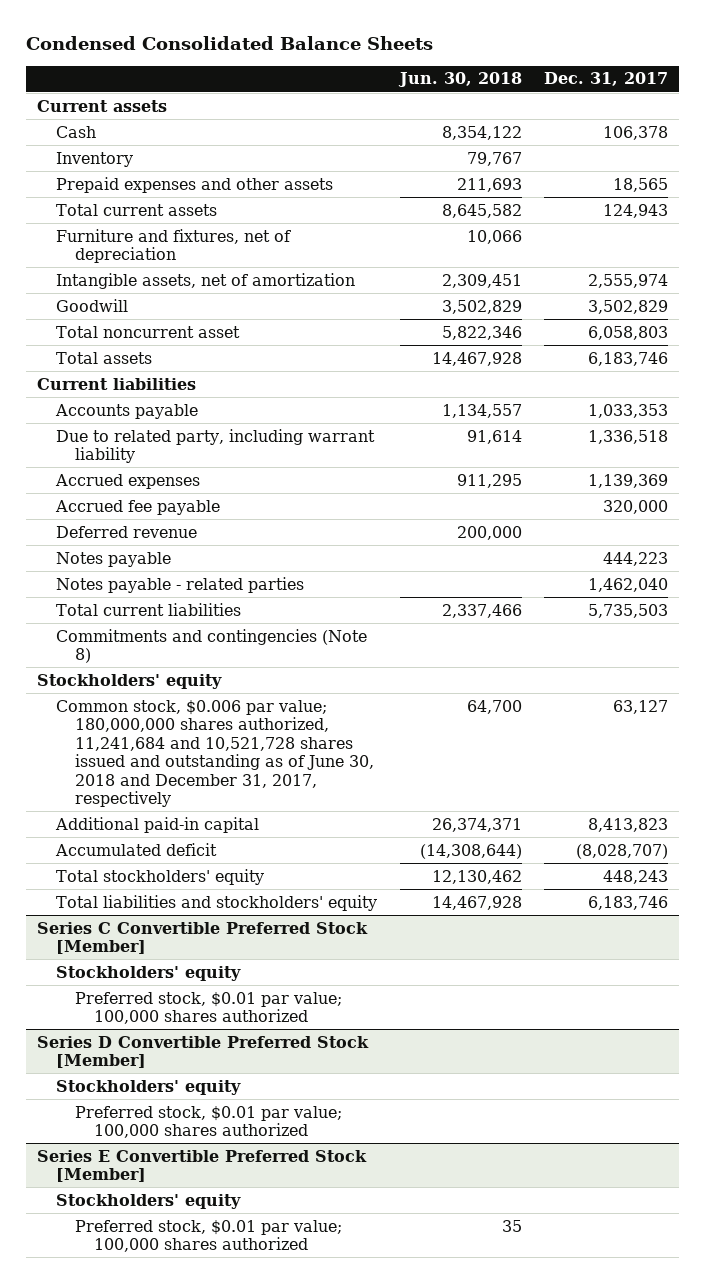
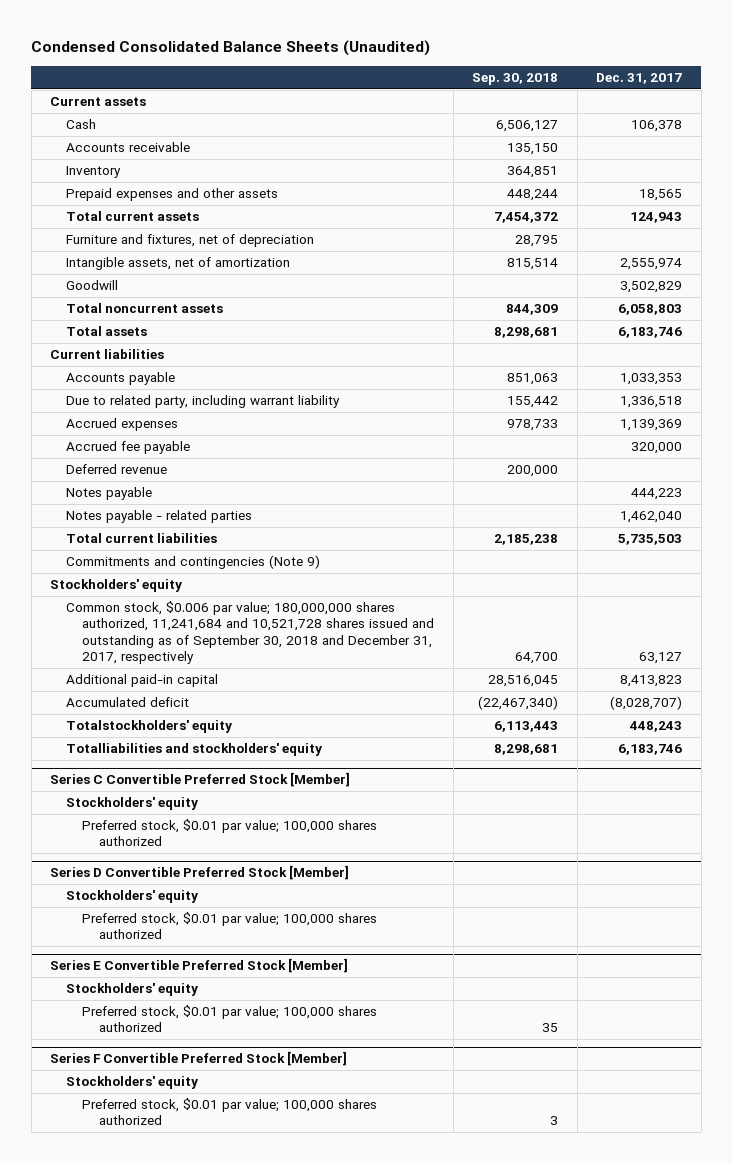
[25,36,433,51] Condensed Consolidated Balance Sheets -> [31,40,431,57] Condensed Consolidated Balance Sheets (Unaudited)
[397,72,522,88] Jun. 30, 2018 -> none
none -> [472,72,559,85] Sep. 30, 2018
none -> [66,142,191,153] Accounts receivable
[56,325,241,338] Total noncurrent asset -> [66,303,224,314] Total noncurrent assets
[56,628,368,664] Commitments and contingencies (Note 8) -> [66,555,321,570] Commitments and contingencies (Note 9)
[56,699,375,808] Common stock, $0.006 par value; 180,000,000 shares authorized, 11,241,684 and 10,521,728 shares issued and outstanding as of June 30, 2018 and December 31, 2017, respectively -> [66,601,435,664] Common stock, $0.006 par value; 180,000,000 shares authorized, 11,241,684 and 10,521,728 shares issued and outstanding as of September 30, 2018 and December 31, 2017, respectively
[56,868,265,885] Total stockholders' equity -> [66,720,233,734] Totalstockholders' equity
[56,894,378,911] Total liabilities and stockholders' equity -> [66,743,323,757] Totalliabilities and stockholders' equity
none -> [50,1051,348,1067] Series F Convertible Preferred Stock [Member]
none -> [66,1076,199,1090] Stockholders' equity
none -> [82,1098,378,1126] Preferred stock, $0.01 par value; 100,000 shares authorized

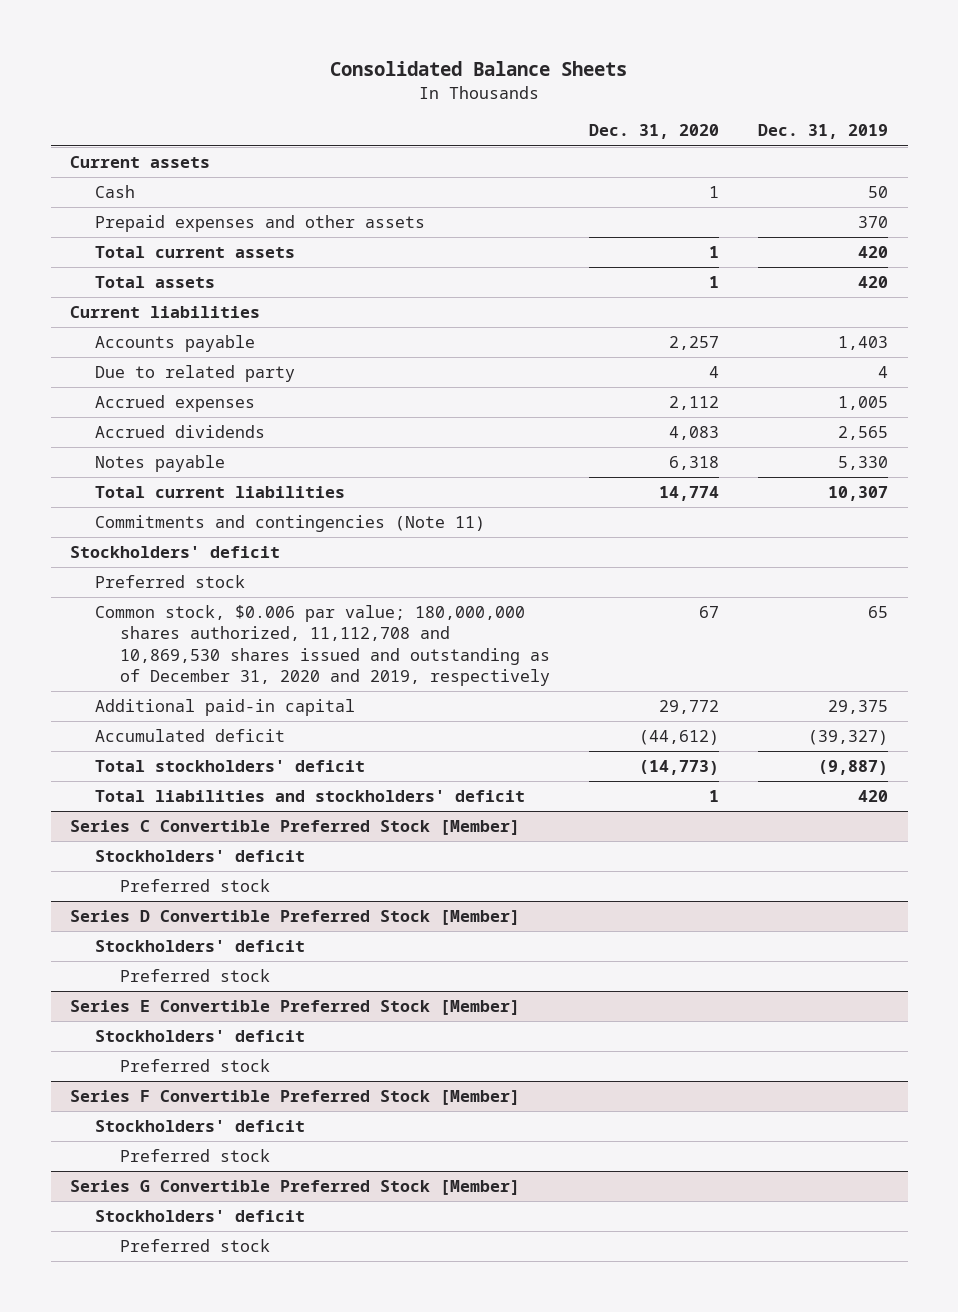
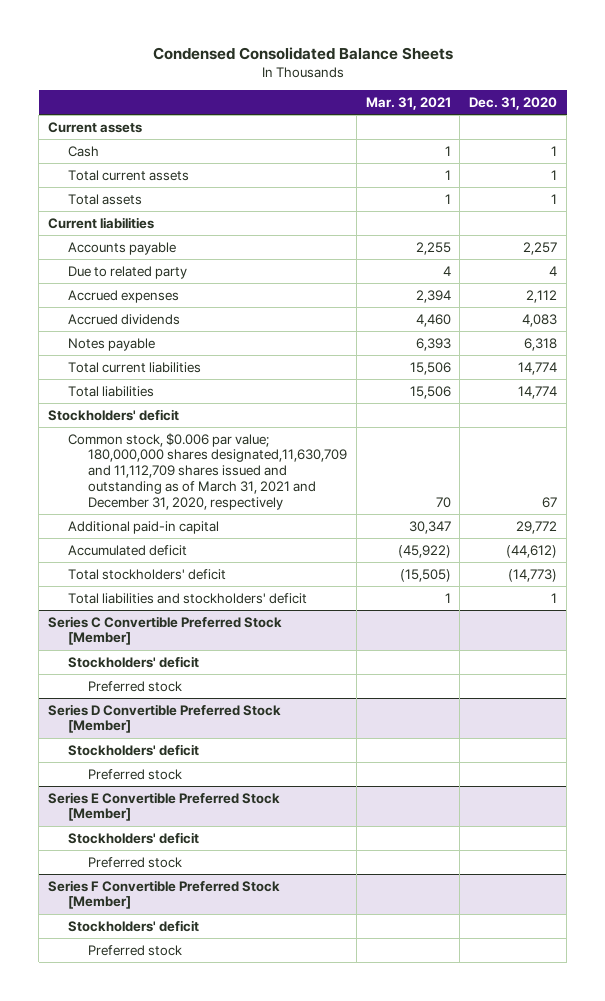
[330,61,628,77] Consolidated Balance Sheets -> [152,47,453,61] Condensed Consolidated Balance Sheets
[758,124,889,140] Dec. 31, 2019 -> none
none -> [365,97,451,111] Mar. 31, 2021
[95,215,426,233] Prepaid expenses and other assets -> none
[95,515,486,533] Commitments and contingencies (Note 11) -> none
none -> [67,385,154,397] Total liabilities
[95,575,246,589] Preferred stock -> none
[95,605,551,686] Common stock, $0.006 par value; 180,000,000 shares authorized, 11,112,708 and 10,869,530 shares issued and outstanding as of December 31, 2020 and 2019, respectively -> [67,432,347,510] Common stock, $0.006 par value; 180,000,000 shares designated,11,630,709 and 11,112,709 shares issued and outstanding as of March 31, 2021 and December 31, 2020, respectively
[70,1180,521,1196] Series G Convertible Preferred Stock [Member] -> none
[95,1210,306,1223] Stockholders' deficit -> none
[120,1239,271,1253] Preferred stock -> none

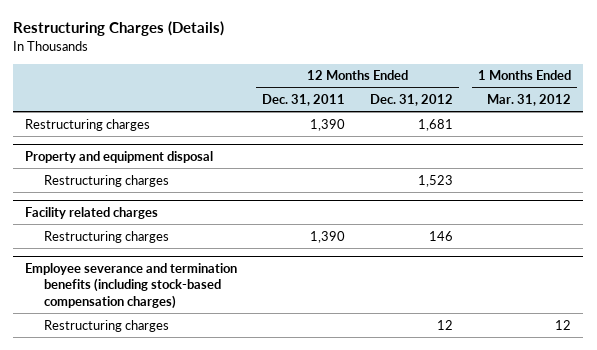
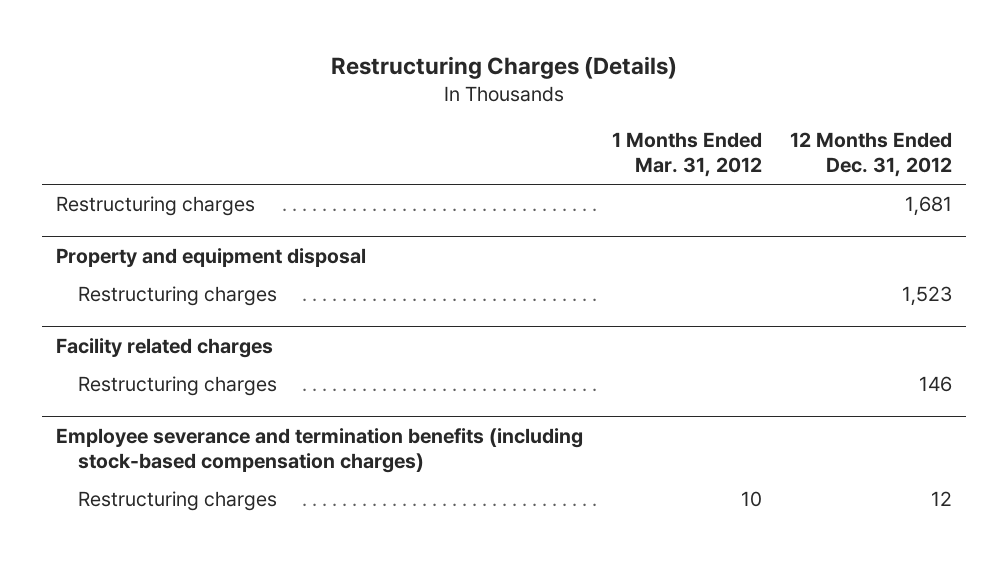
[262,94,346,107] Dec. 31, 2011 -> none
[555,319,572,330] 12 -> [740,491,762,508] 10

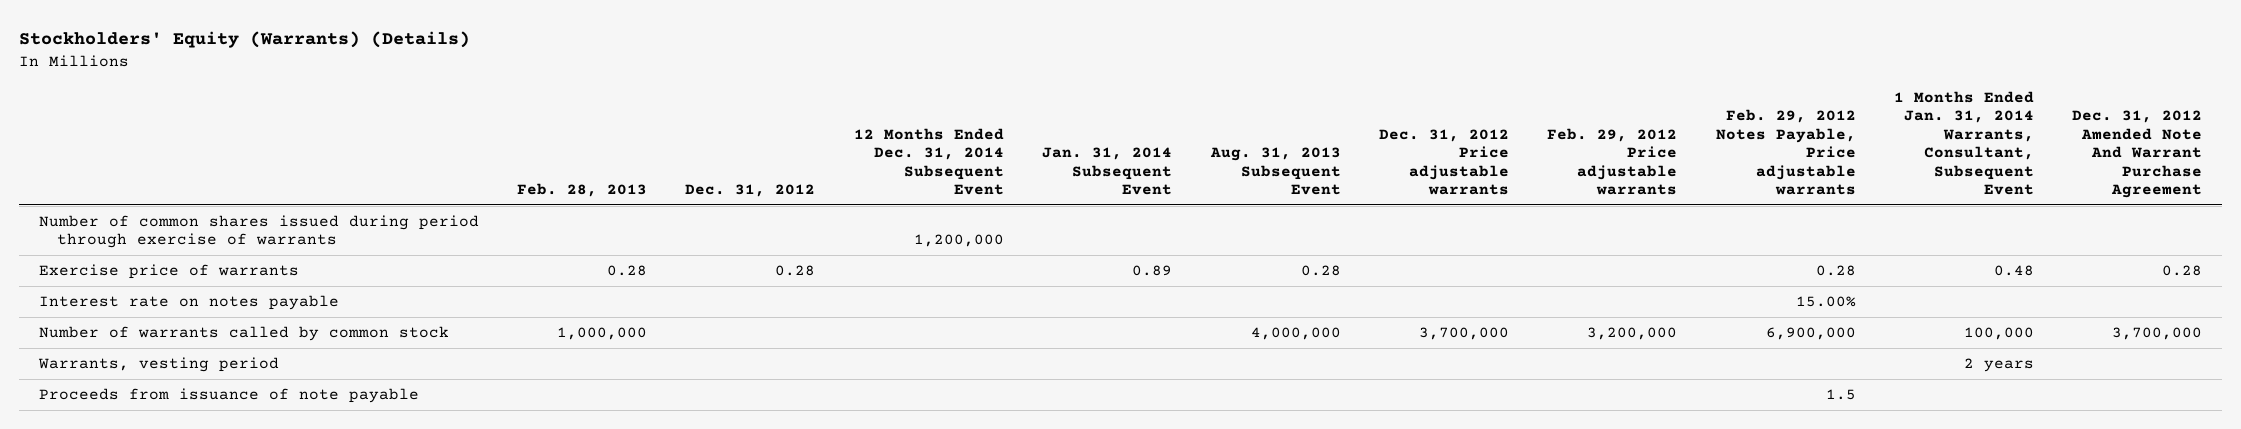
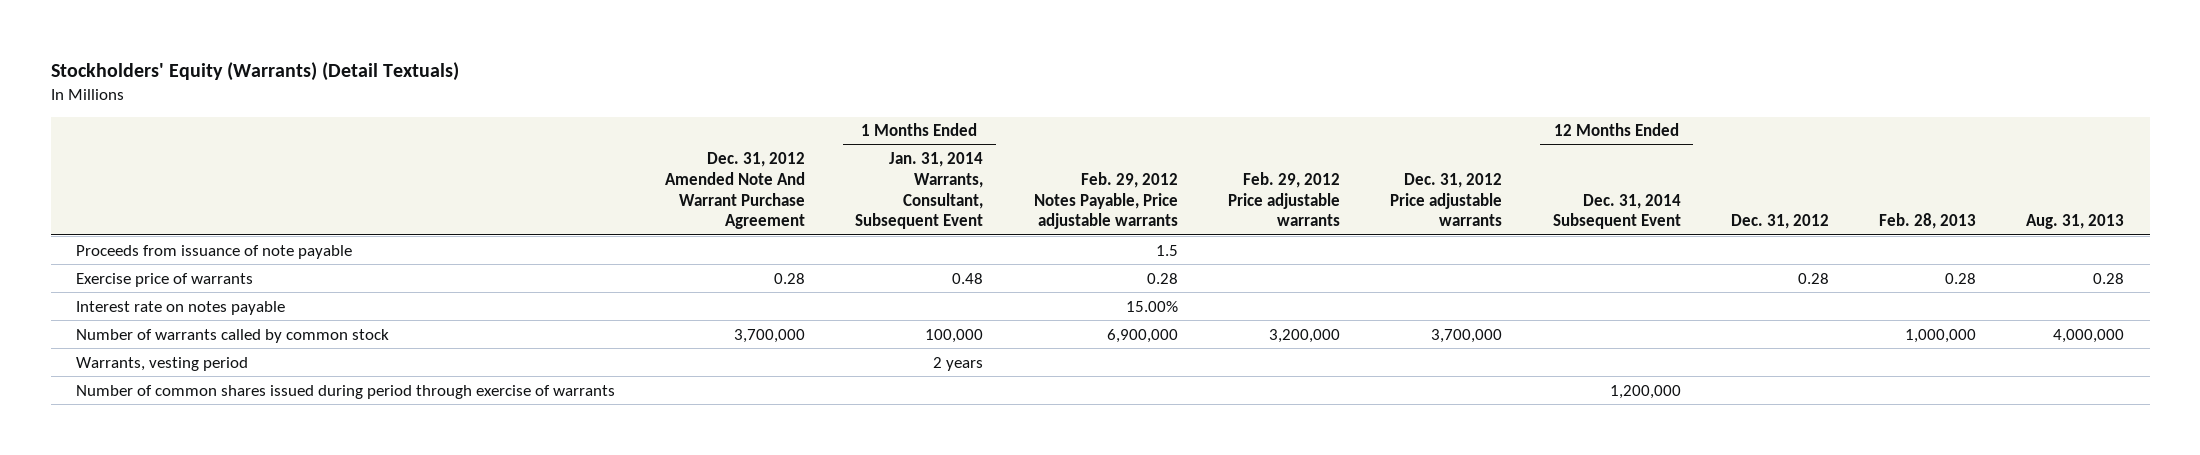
[19,31,471,49] Stockholders' Equity (Warrants) (Details) -> [50,62,459,82] Stockholders' Equity (Warrants) (Detail Textuals)
[1042,147,1173,196] Jan. 31, 2014 Subsequent Event -> none
[1209,147,1341,196] Aug. 31, 2013 Subsequent Event -> none
none -> [2026,214,2125,230] Aug. 31, 2013
[38,388,419,404] Proceeds from issuance of note payable -> [75,244,352,259] Proceeds from issuance of note payable
[38,215,479,249] Number of common shares issued during period through exercise of warrants -> [75,384,615,399] Number of common shares issued during period through exercise of warrants

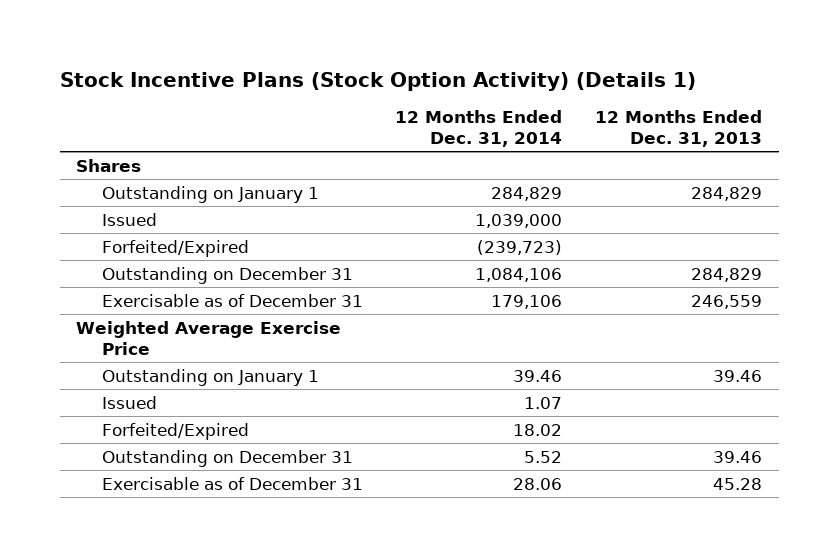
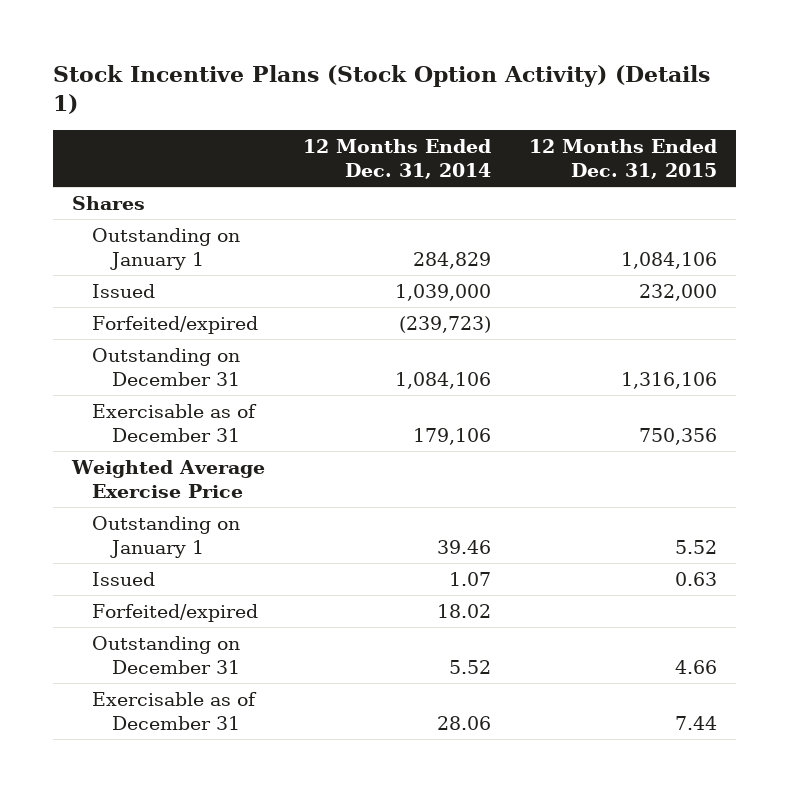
[595,110,763,148] 12 Months Ended Dec. 31, 2013 -> none
none -> [529,139,718,179] 12 Months Ended Dec. 31, 2015
[101,239,249,257] Forfeited/Expired -> [92,315,259,334] Forfeited/expired
[101,422,249,440] Forfeited/Expired -> [92,603,259,622] Forfeited/expired

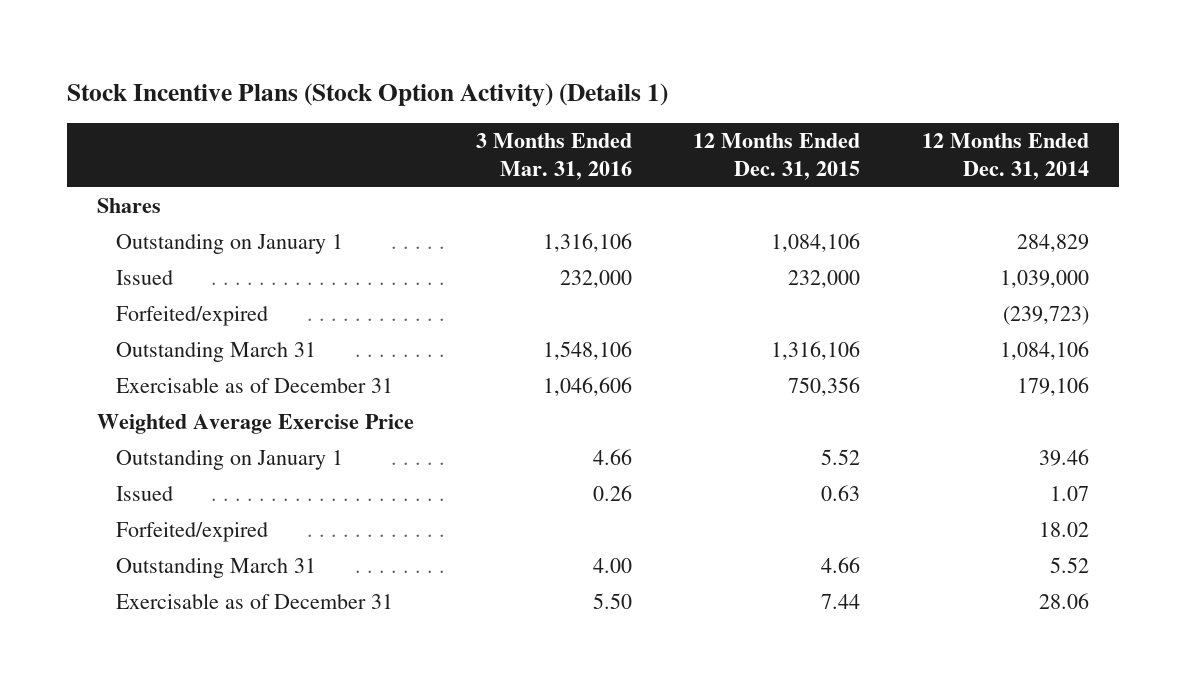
none -> [475,133,632,181] 3 Months Ended Mar. 31, 2016
[92,347,241,386] Outstanding on December 31 -> [116,342,317,363] Outstanding March 31
[92,635,241,674] Outstanding on December 31 -> [116,558,317,579] Outstanding March 31

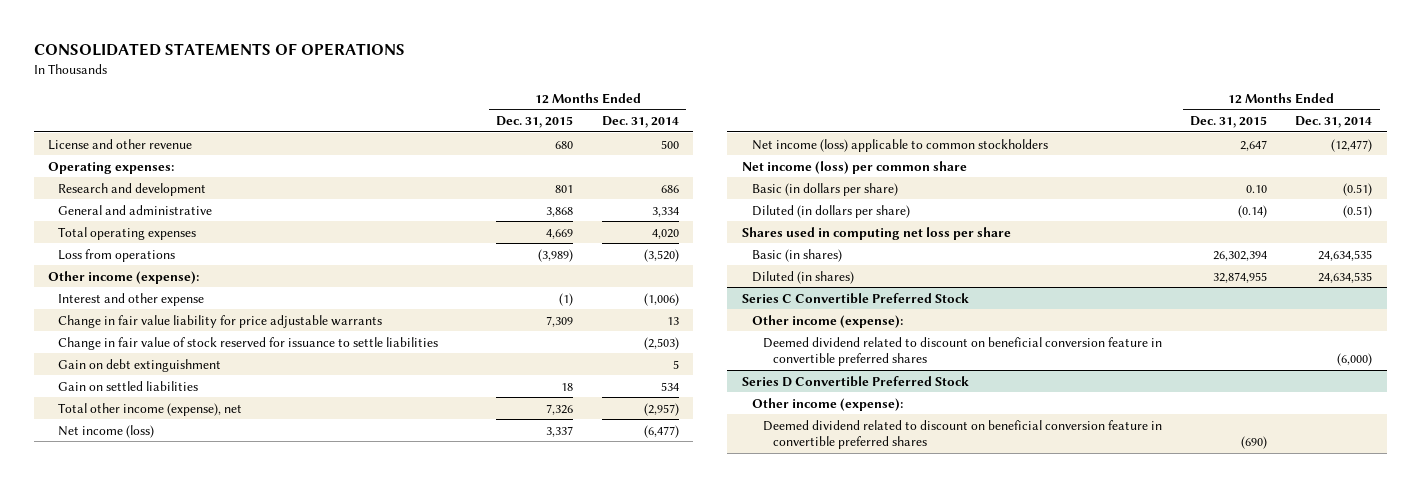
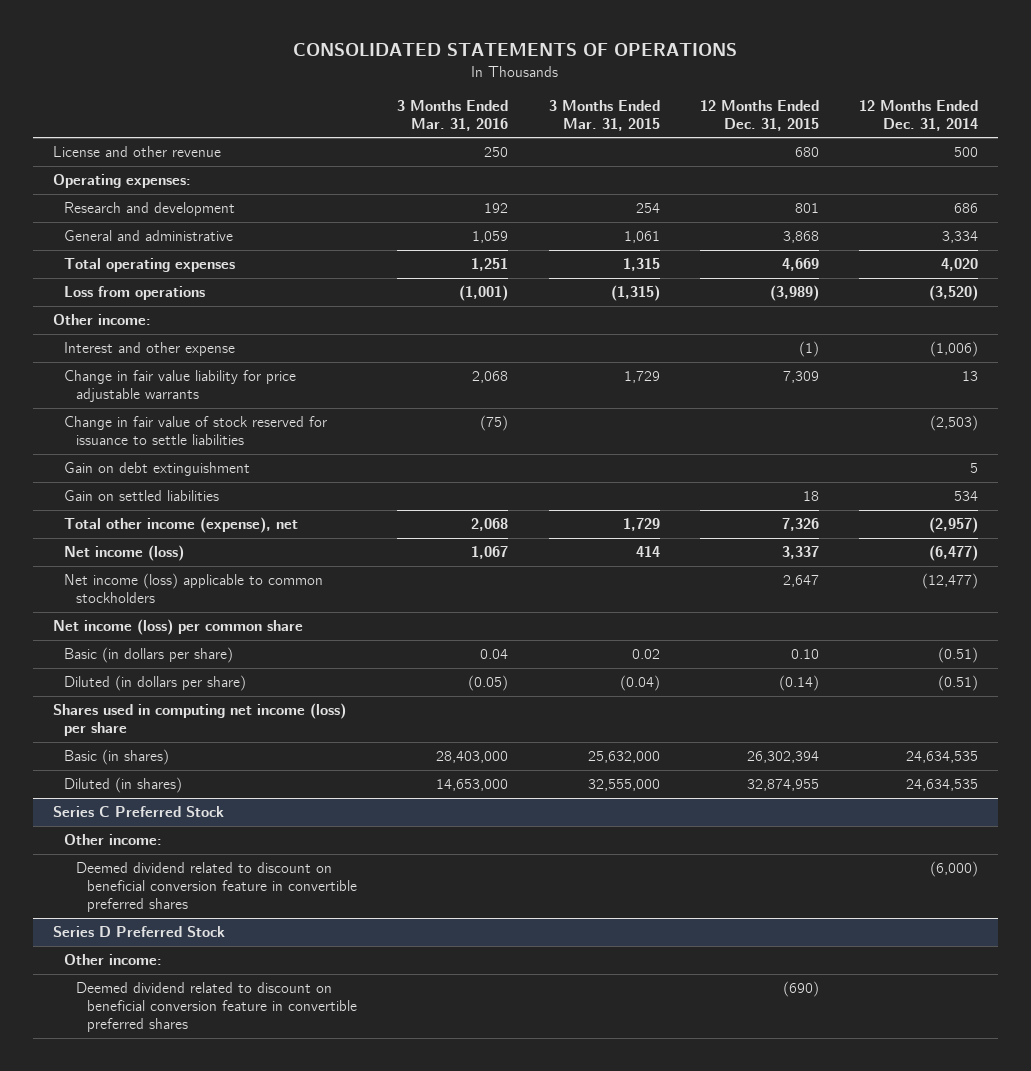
none -> [397,99,509,131] 3 Months Ended Mar. 31, 2016
none -> [548,99,660,131] 3 Months Ended Mar. 31, 2015
[48,270,200,284] Other income (expense): -> [53,313,152,325] Other income:
[741,226,1011,240] Shares used in computing net loss per share -> [53,702,347,737] Shares used in computing net income (loss) per share
[741,292,969,304] Series C Convertible Preferred Stock -> [53,805,225,817] Series C Preferred Stock
[752,314,904,328] Other income (expense): -> [64,833,163,845] Other income:
[741,375,969,387] Series D Convertible Preferred Stock -> [53,925,226,937] Series D Preferred Stock
[752,397,904,411] Other income (expense): -> [64,953,163,965] Other income:

